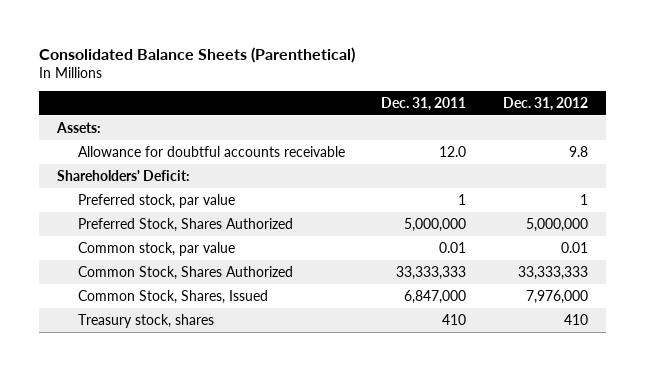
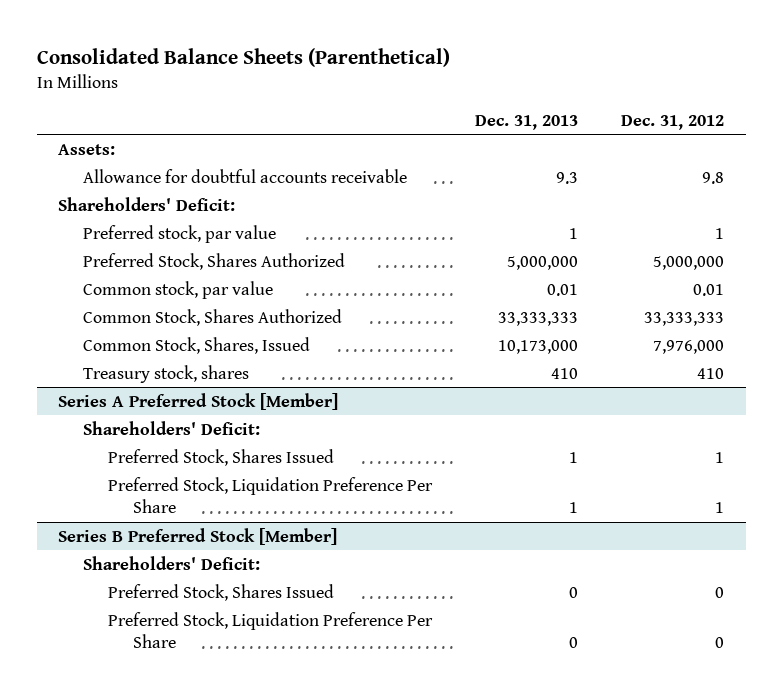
[381,96,467,111] Dec. 31, 2011 -> none
none -> [475,114,579,130] Dec. 31, 2013
none -> [58,392,339,410] Series A Preferred Stock [Member]
none -> [83,420,261,435] Shareholders' Deficit:
none -> [107,448,334,466] Preferred Stock, Shares Issued
none -> [107,476,433,514] Preferred Stock, Liquidation Preference Per Share
none -> [58,527,338,545] Series B Preferred Stock [Member]
none -> [83,555,261,570] Shareholders' Deficit:
none -> [107,583,334,601] Preferred Stock, Shares Issued
none -> [107,611,433,649] Preferred Stock, Liquidation Preference Per Share

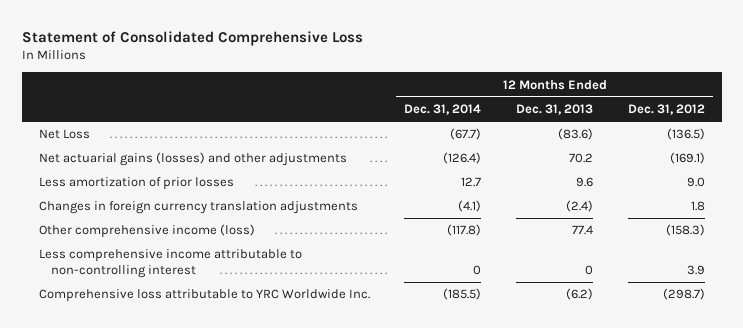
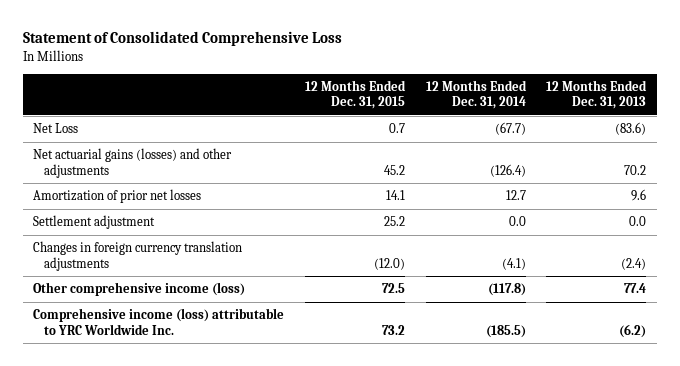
[627,104,705,116] Dec. 31, 2012 -> none
none -> [305,79,407,110] 12 Months Ended Dec. 31, 2015
[38,177,234,191] Less amortization of prior losses -> [33,189,202,204] Amortization of prior net losses
none -> [33,215,156,230] Settlement adjustment
[38,249,302,279] Less comprehensive income attributable to non-controlling interest -> none
[38,289,370,303] Comprehensive loss attributable to YRC Worldwide Inc. -> [33,308,285,335] Comprehensive income (loss) attributable to YRC Worldwide Inc.

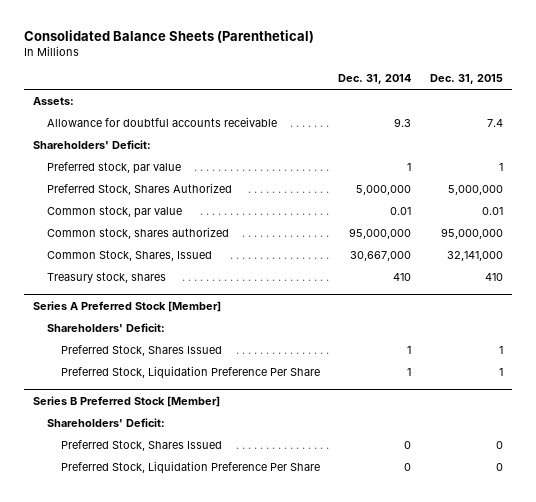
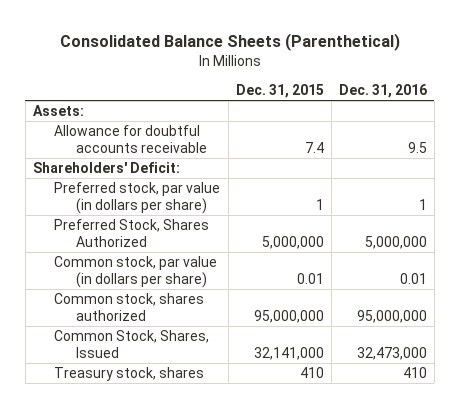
[338,74,412,85] Dec. 31, 2014 -> none
none -> [338,84,427,99] Dec. 31, 2016
[46,162,181,175] Preferred stock, par value -> [54,182,221,214] Preferred stock, par value (in dollars per share)
[46,206,182,219] Common stock, par value -> [54,256,218,288] Common stock, par value (in dollars per share)
[32,300,221,312] Series A Preferred Stock [Member] -> none
[46,323,165,333] Shareholders' Deficit: -> none
[60,345,222,357] Preferred Stock, Shares Issued -> none
[60,366,320,380] Preferred Stock, Liquidation Preference Per Share -> none
[32,395,220,407] Series B Preferred Stock [Member] -> none
[46,418,165,428] Shareholders' Deficit: -> none
[60,440,222,452] Preferred Stock, Shares Issued -> none
[60,461,320,475] Preferred Stock, Liquidation Preference Per Share -> none

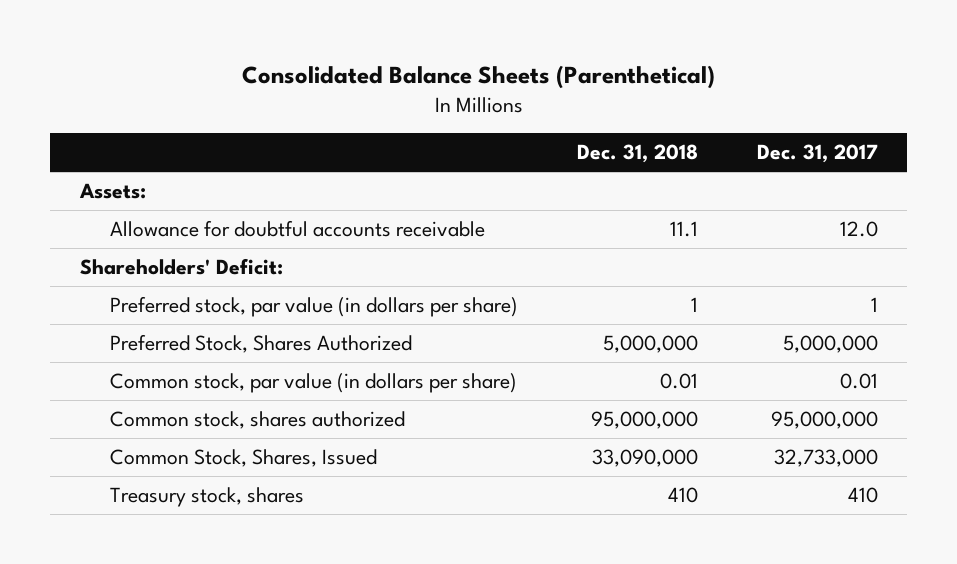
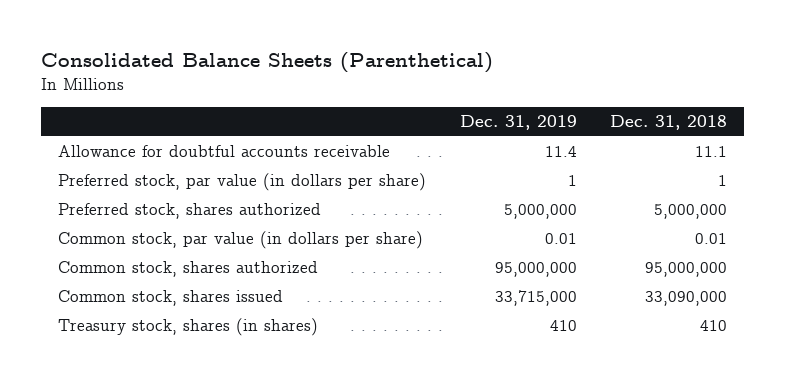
[756,144,878,164] Dec. 31, 2017 -> none
none -> [459,115,577,131] Dec. 31, 2019
[78,183,146,200] Assets: -> none
[79,258,283,276] Shareholders' Deficit: -> none
[109,334,412,354] Preferred Stock, Shares Authorized -> [57,203,321,220] Preferred stock, shares authorized
[109,449,377,468] Common Stock, Shares, Issued -> [57,290,283,307] Common stock, shares issued
[109,487,304,508] Treasury stock, shares -> [57,318,318,337] Treasury stock, shares (in shares)

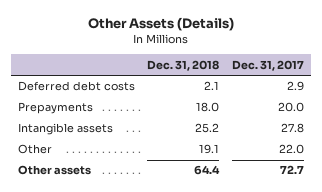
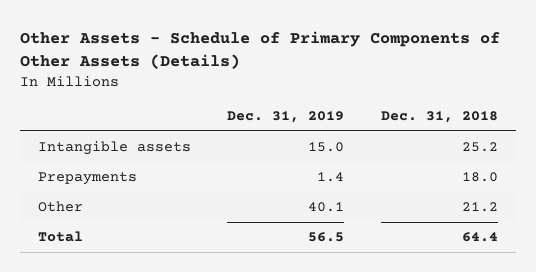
[87,17,234,32] Other Assets (Details) -> [19,30,500,69] Other Assets - Schedule of Primary Components of Other Assets (Details)
[232,59,305,71] Dec. 31, 2017 -> none
none -> [227,111,345,124] Dec. 31, 2019
[17,81,135,92] Deferred debt costs -> none
[17,102,93,115] Prepayments -> [37,172,137,186] Prepayments
[199,144,220,155] 19.1 -> [461,202,498,213] 21.2
[17,165,91,176] Other assets -> [37,231,83,243] Total

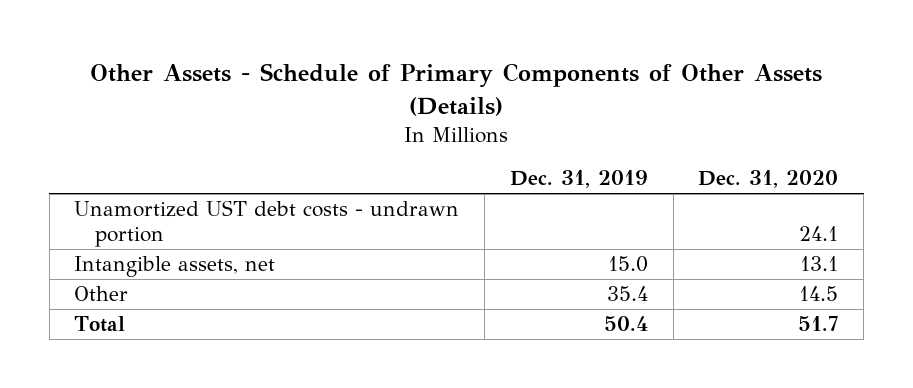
[380,111,498,124] Dec. 31, 2018 -> none
none -> [698,170,839,189] Dec. 31, 2020
[37,172,137,186] Prepayments -> none
none -> [74,200,460,248] Unamortized UST debt costs - undrawn portion
[37,141,191,156] Intangible assets -> [74,256,276,278] Intangible assets, net
[308,202,345,213] 40.1 -> [606,286,648,302] 35.4
[308,232,345,243] 56.5 -> [603,316,648,332] 50.4

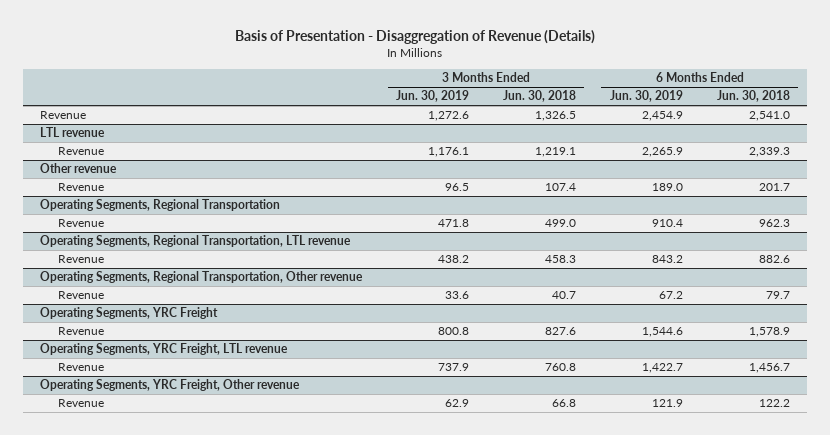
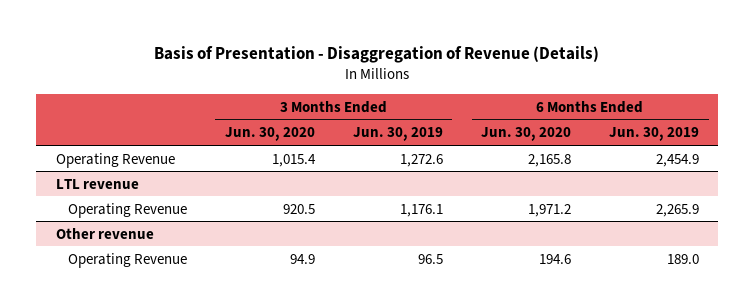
[502,90,576,103] Jun. 30, 2018 -> none
[716,90,790,103] Jun. 30, 2018 -> none
none -> [224,127,315,142] Jun. 30, 2020
none -> [481,127,572,142] Jun. 30, 2020
[40,111,87,120] Revenue -> [55,152,175,168] Operating Revenue
[58,147,105,156] Revenue -> [67,202,187,218] Operating Revenue
[40,199,281,212] Operating Segments, Regional Transportation -> none
[58,219,105,228] Revenue -> none
[40,235,352,248] Operating Segments, Regional Transportation, LTL revenue -> none
[58,255,105,264] Revenue -> none
[40,271,364,284] Operating Segments, Regional Transportation, Other revenue -> none
[58,291,105,300] Revenue -> none
[40,307,219,320] Operating Segments, YRC Freight -> none
[58,327,105,336] Revenue -> none
[40,343,289,356] Operating Segments, YRC Freight, LTL revenue -> none
[58,363,105,372] Revenue -> none
[40,379,301,392] Operating Segments, YRC Freight, Other revenue -> none
[58,399,105,408] Revenue -> none
[58,183,105,192] Revenue -> [67,252,187,268] Operating Revenue

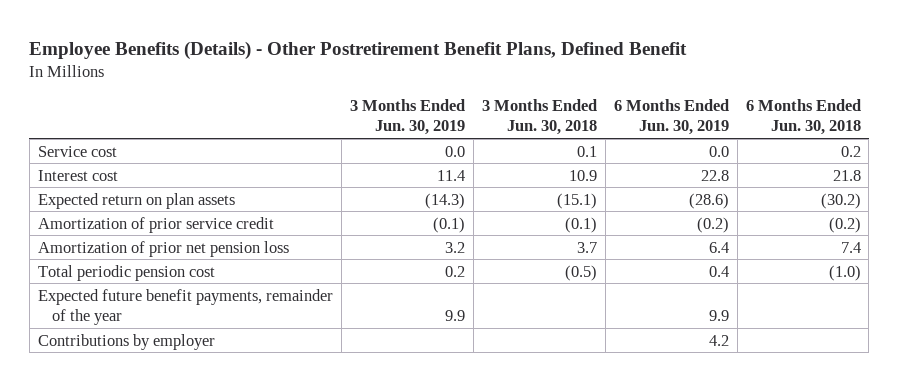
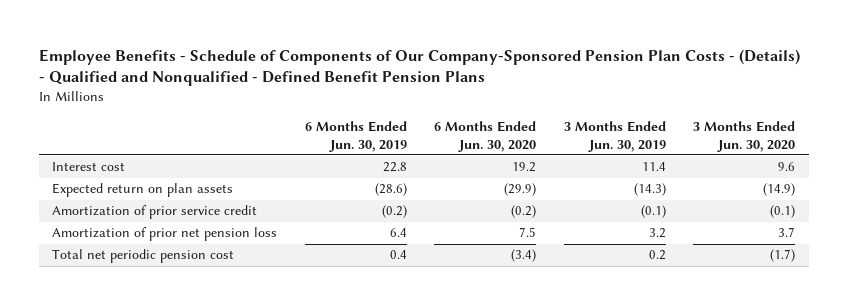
[29,40,688,60] Employee Benefits (Details) - Other Postretirement Benefit Plans, Defined Benefit -> [38,48,800,87] Employee Benefits - Schedule of Components of Our Company-Sponsored Pension Plan Costs - (Details) - Qualified and Nonqualified - Defined Benefit Pension Plans
[481,98,597,136] 3 Months Ended Jun. 30, 2018 -> none
[745,98,861,136] 6 Months Ended Jun. 30, 2018 -> none
none -> [434,120,537,152] 6 Months Ended Jun. 30, 2020
none -> [692,120,795,152] 3 Months Ended Jun. 30, 2020
[37,145,117,157] Service cost -> none
[37,288,333,325] Expected future benefit payments, remainder of the year -> none
[37,333,215,350] Contributions by employer -> none
[37,264,215,281] Total periodic pension cost -> [52,249,235,264] Total net periodic pension cost

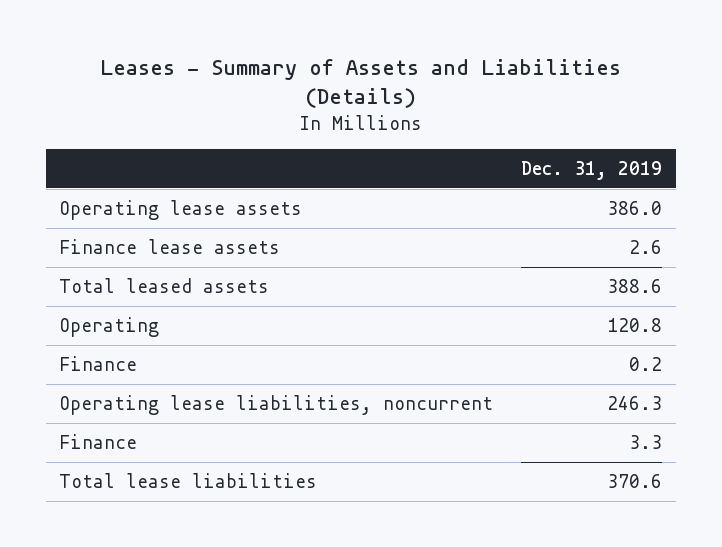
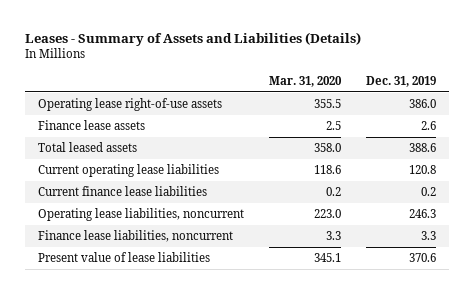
none -> [269,75,343,87] Mar. 31, 2020
[59,200,303,221] Operating lease assets -> [37,98,222,112] Operating lease right-of-use assets
[59,317,160,338] Operating -> [37,164,219,178] Current operating lease liabilities
[59,356,138,372] Finance -> [37,186,207,197] Current finance lease liabilities
[59,434,138,450] Finance -> [37,230,233,243] Finance lease liabilities, noncurrent
[59,473,318,489] Total lease liabilities -> [37,252,210,263] Present value of lease liabilities

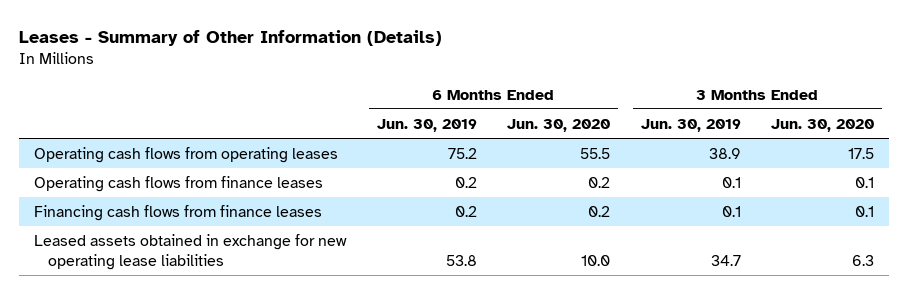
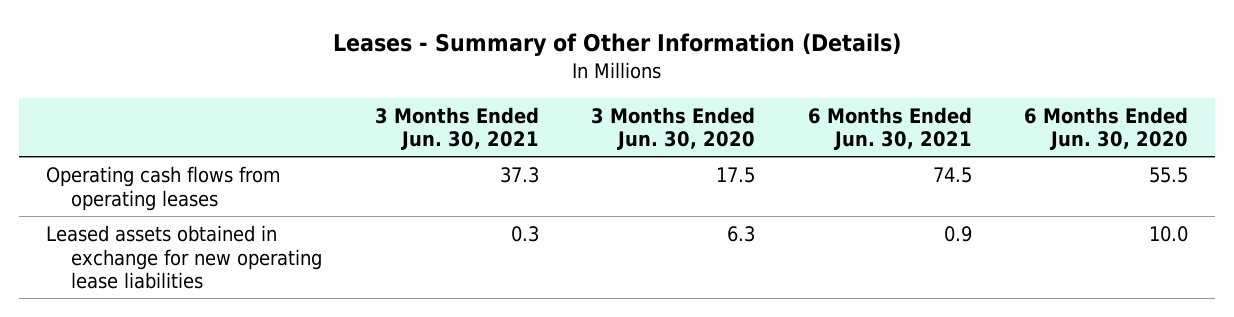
[376,118,477,132] Jun. 30, 2019 -> none
[640,118,741,132] Jun. 30, 2019 -> none
none -> [374,106,539,151] 3 Months Ended Jun. 30, 2021
none -> [807,106,972,151] 6 Months Ended Jun. 30, 2021
[34,175,324,192] Operating cash flows from finance leases -> none
[34,204,323,221] Financing cash flows from finance leases -> none

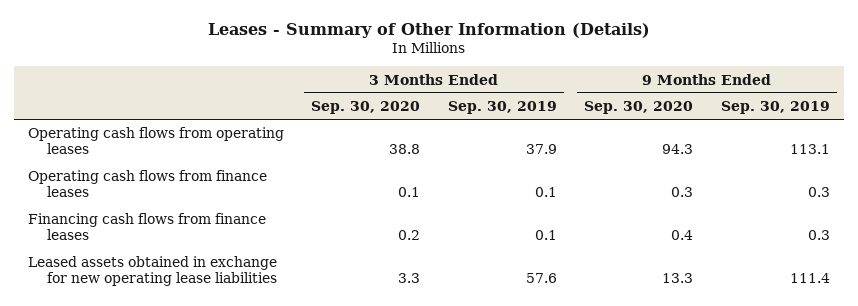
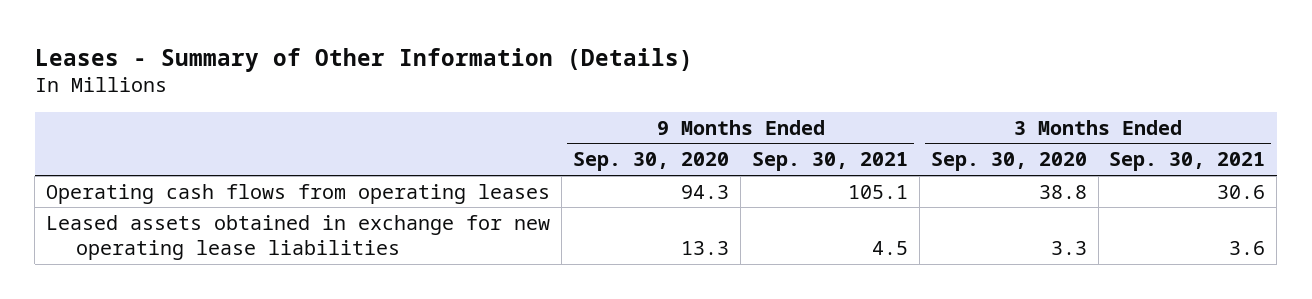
[447,100,557,114] Sep. 30, 2019 -> none
[720,100,830,114] Sep. 30, 2019 -> none
none -> [751,152,908,172] Sep. 30, 2021
none -> [1109,152,1266,172] Sep. 30, 2021
[27,170,267,198] Operating cash flows from finance leases -> none
[27,213,266,241] Financing cash flows from finance leases -> none

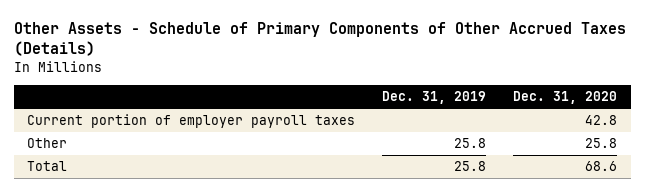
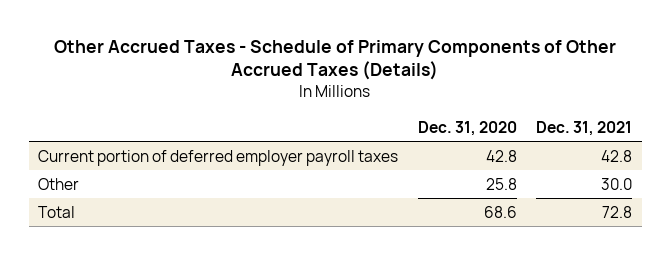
[13,21,626,57] Other Assets - Schedule of Primary Components of Other Accrued Taxes (Details) -> [54,39,617,81] Other Accrued Taxes - Schedule of Primary Components of Other Accrued Taxes (Details)
[382,91,487,105] Dec. 31, 2019 -> none
none -> [536,120,633,136] Dec. 31, 2021
[27,114,356,129] Current portion of employer payroll taxes -> [38,149,399,166] Current portion of deferred employer payroll taxes

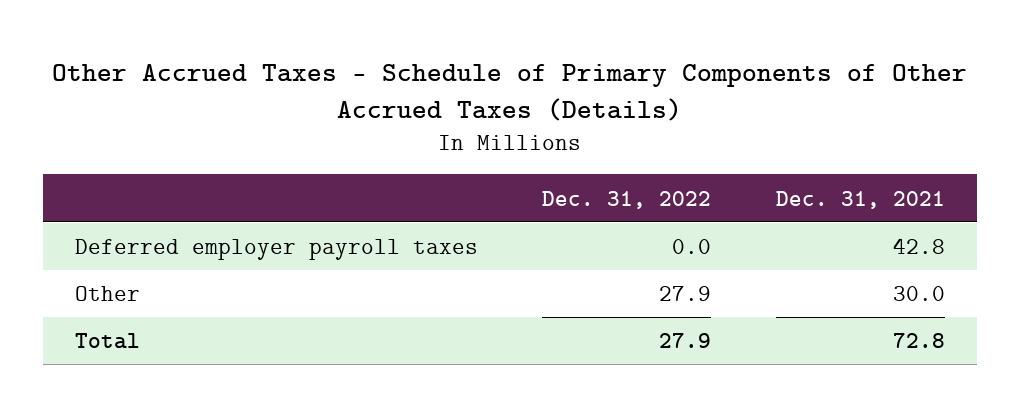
[417,120,517,136] Dec. 31, 2020 -> none
none -> [542,190,712,209] Dec. 31, 2022
[38,149,399,166] Current portion of deferred employer payroll taxes -> [75,239,479,261] Deferred employer payroll taxes

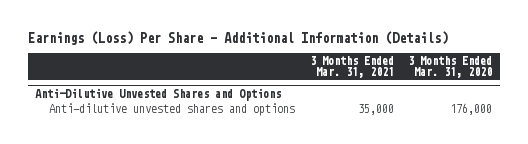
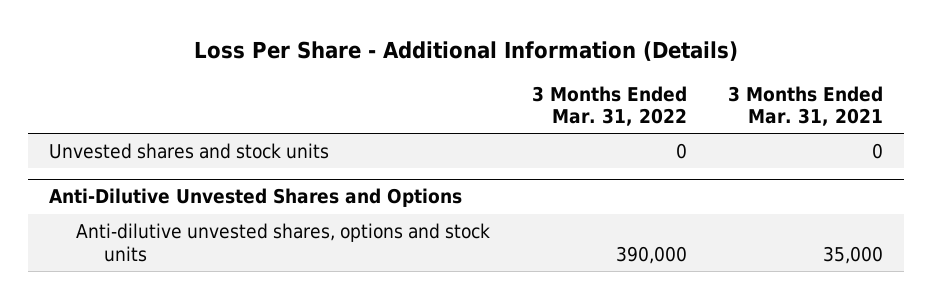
[28,30,449,45] Earnings (Loss) Per Share - Additional Information (Details) -> [193,40,738,61] Loss Per Share - Additional Information (Details)
[408,55,493,79] 3 Months Ended Mar. 31, 2020 -> none
none -> [531,85,687,127] 3 Months Ended Mar. 31, 2022
none -> [48,143,329,160] Unvested shares and stock units
[48,103,295,117] Anti-dilutive unvested shares and options -> [76,223,491,262] Anti-dilutive unvested shares, options and stock units

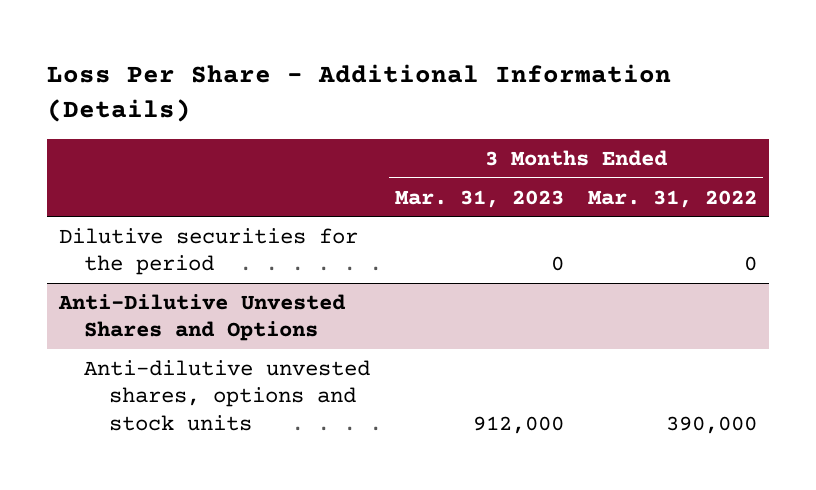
[728,85,884,127] 3 Months Ended Mar. 31, 2021 -> none
none -> [394,189,564,208] Mar. 31, 2023
[48,143,329,160] Unvested shares and stock units -> [59,227,359,276] Dilutive securities for the period

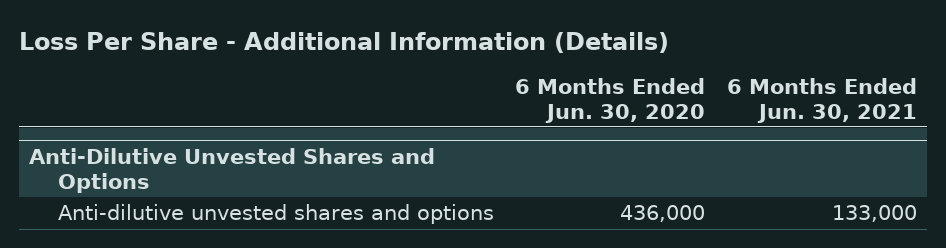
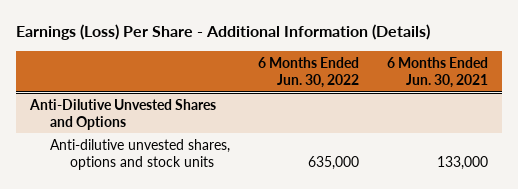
[18,32,669,54] Loss Per Share - Additional Information (Details) -> [15,24,430,41] Earnings (Loss) Per Share - Additional Information (Details)
[515,77,706,123] 6 Months Ended Jun. 30, 2020 -> none
none -> [257,57,359,89] 6 Months Ended Jun. 30, 2022
[57,204,494,225] Anti-dilutive unvested shares and options -> [49,138,230,170] Anti-dilutive unvested shares, options and stock units

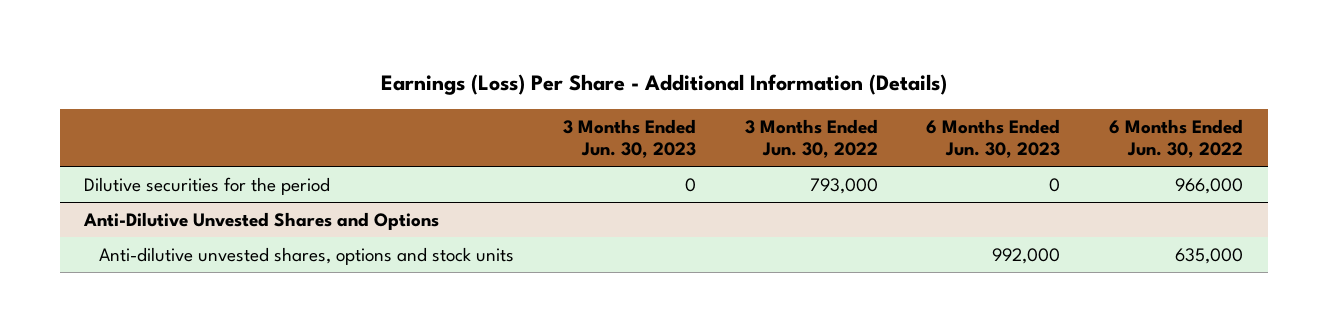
[386,57,488,89] 6 Months Ended Jun. 30, 2021 -> none
none -> [562,118,696,159] 3 Months Ended Jun. 30, 2023
none -> [744,118,878,159] 3 Months Ended Jun. 30, 2022
none -> [926,118,1061,159] 6 Months Ended Jun. 30, 2023
none -> [84,176,331,195] Dilutive securities for the period

